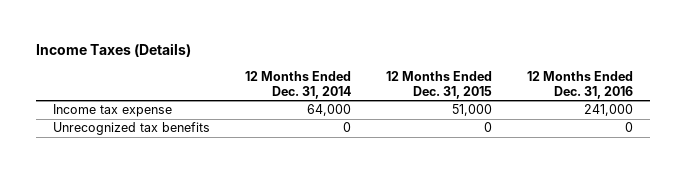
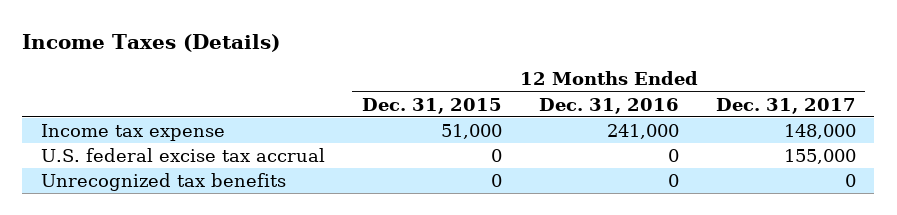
[245,70,352,99] 12 Months Ended Dec. 31, 2014 -> none
none -> [715,97,856,114] Dec. 31, 2017
none -> [40,147,325,162] U.S. federal excise tax accrual

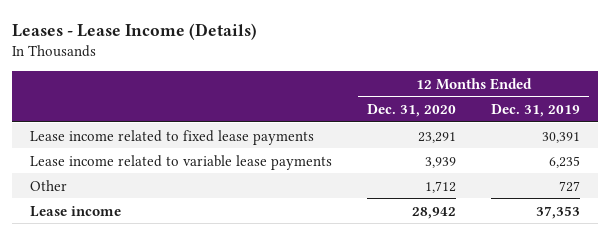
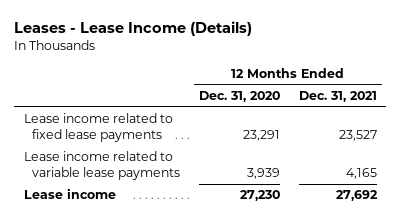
[491,103,581,117] Dec. 31, 2019 -> none
none -> [299,90,378,102] Dec. 31, 2021
[29,179,67,191] Other -> none
[412,206,457,219] 28,942 -> [240,190,281,202] 27,230

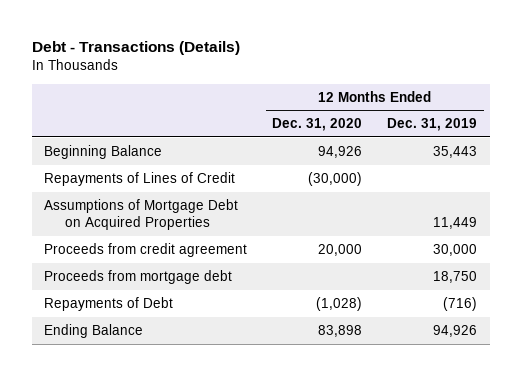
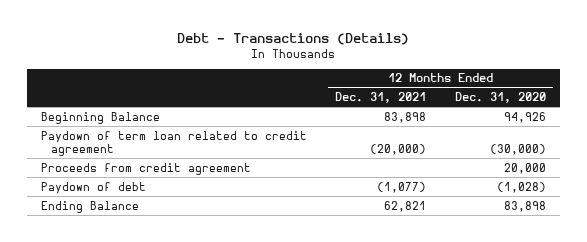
[387,118,478,132] Dec. 31, 2019 -> none
none -> [335,92,427,104] Dec. 31, 2021
[44,198,239,230] Assumptions of Mortgage Debt on Acquired Properties -> none
[44,171,236,186] Repayments of Lines of Credit -> [40,130,307,156] Paydown of term loan related to credit agreement
[44,269,233,284] Proceeds from mortgage debt -> none
[44,296,174,311] Repayments of Debt -> [40,181,146,194] Paydown of debt

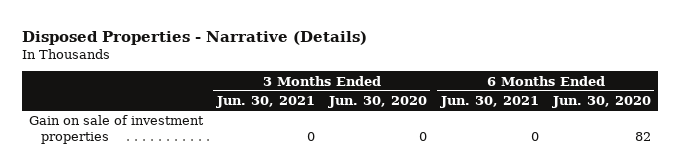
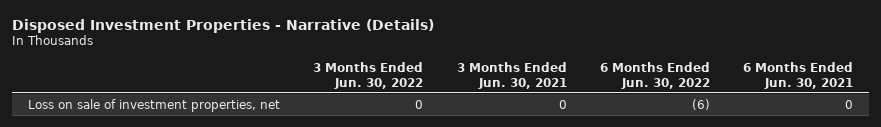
[22,30,368,45] Disposed Properties - Narrative (Details) -> [11,18,434,33] Disposed Investment Properties - Narrative (Details)
[327,95,427,108] Jun. 30, 2020 -> none
[551,95,651,108] Jun. 30, 2020 -> none
none -> [313,61,424,89] 3 Months Ended Jun. 30, 2022
none -> [599,61,710,89] 6 Months Ended Jun. 30, 2022
[29,115,205,144] Gain on sale of investment properties -> [28,98,281,112] Loss on sale of investment properties, net

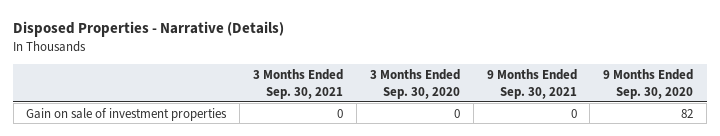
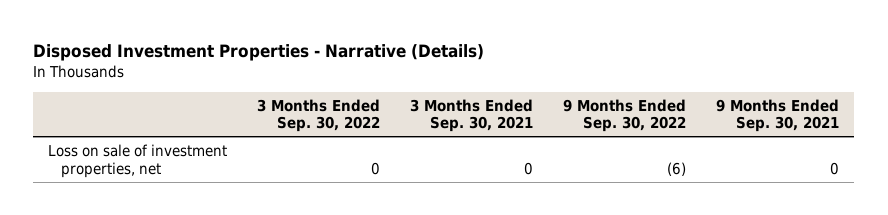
[13,21,285,38] Disposed Properties - Narrative (Details) -> [33,43,485,61] Disposed Investment Properties - Narrative (Details)
[369,68,460,99] 3 Months Ended Sep. 30, 2020 -> none
[603,68,694,99] 9 Months Ended Sep. 30, 2020 -> none
none -> [257,98,381,133] 3 Months Ended Sep. 30, 2022
none -> [563,98,687,133] 9 Months Ended Sep. 30, 2022
[26,107,228,121] Gain on sale of investment properties -> [48,143,228,178] Loss on sale of investment properties, net

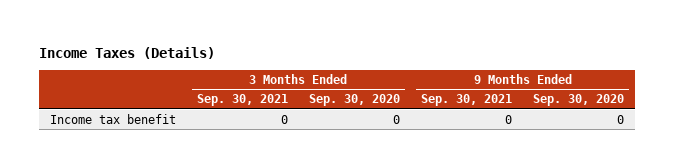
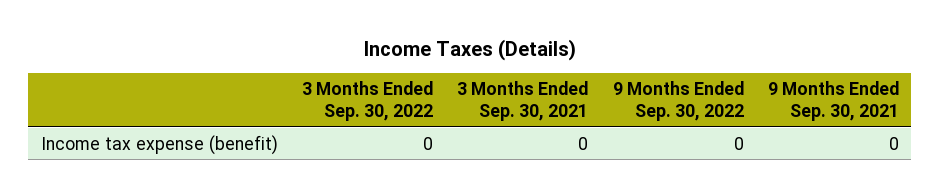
[308,94,400,107] Sep. 30, 2020 -> none
[533,94,625,107] Sep. 30, 2020 -> none
none -> [302,80,434,122] 3 Months Ended Sep. 30, 2022
none -> [612,80,744,122] 9 Months Ended Sep. 30, 2022
[49,114,176,125] Income tax benefit -> [40,134,278,155] Income tax expense (benefit)

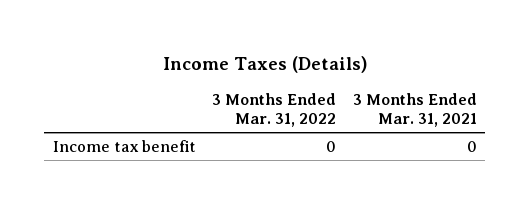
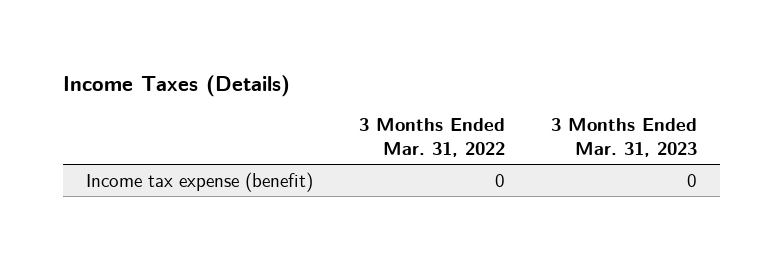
[352,93,477,128] 3 Months Ended Mar. 31, 2021 -> none
none -> [551,118,698,157] 3 Months Ended Mar. 31, 2023
[52,140,196,153] Income tax benefit -> [85,171,313,192] Income tax expense (benefit)

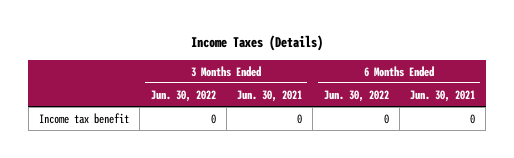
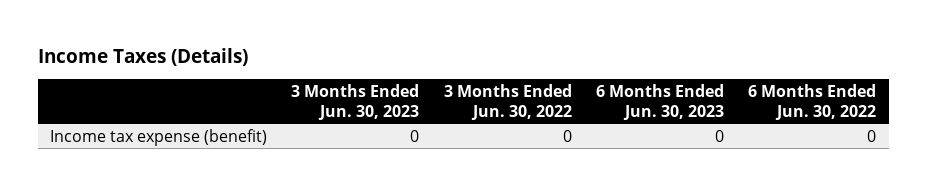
[237,89,303,102] Jun. 30, 2021 -> none
[409,89,475,102] Jun. 30, 2021 -> none
none -> [291,83,420,120] 3 Months Ended Jun. 30, 2023
none -> [596,83,725,120] 6 Months Ended Jun. 30, 2023
[39,112,130,124] Income tax benefit -> [49,128,267,146] Income tax expense (benefit)

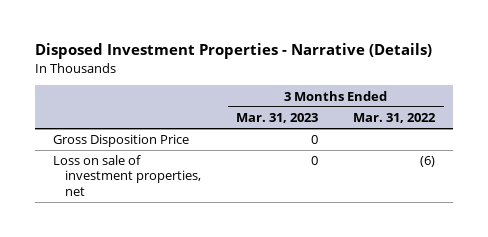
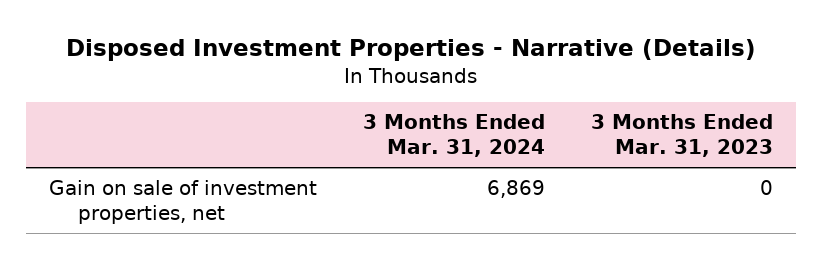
[353,113,437,124] Mar. 31, 2022 -> none
none -> [362,114,545,158] 3 Months Ended Mar. 31, 2024
[52,134,189,148] Gross Disposition Price -> none
[52,155,202,196] Loss on sale of investment properties, net -> [49,180,318,225] Gain on sale of investment properties, net

